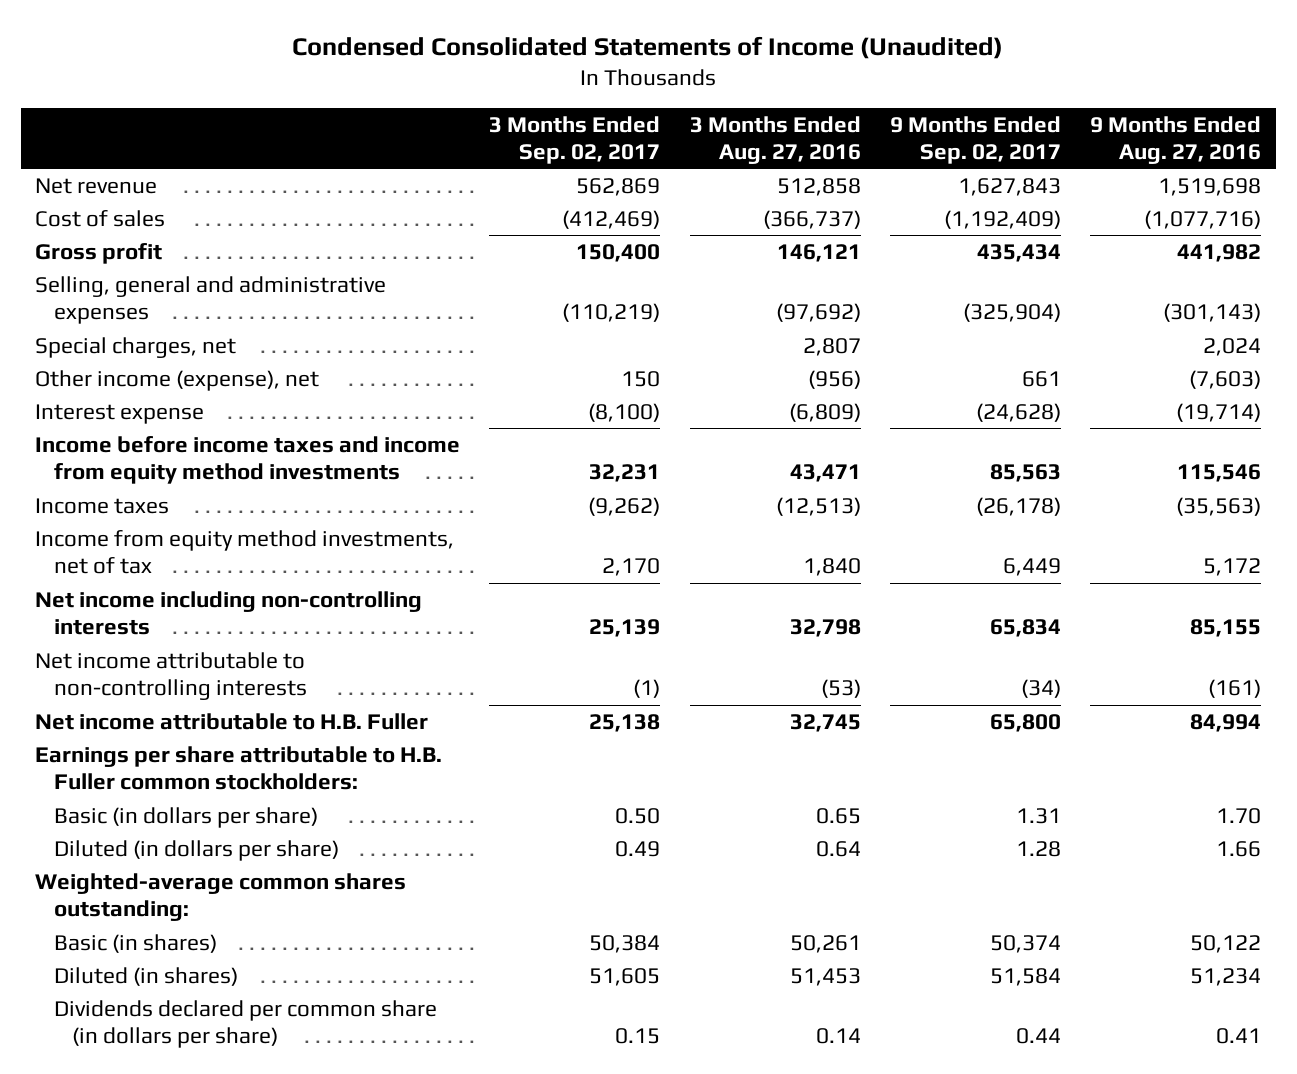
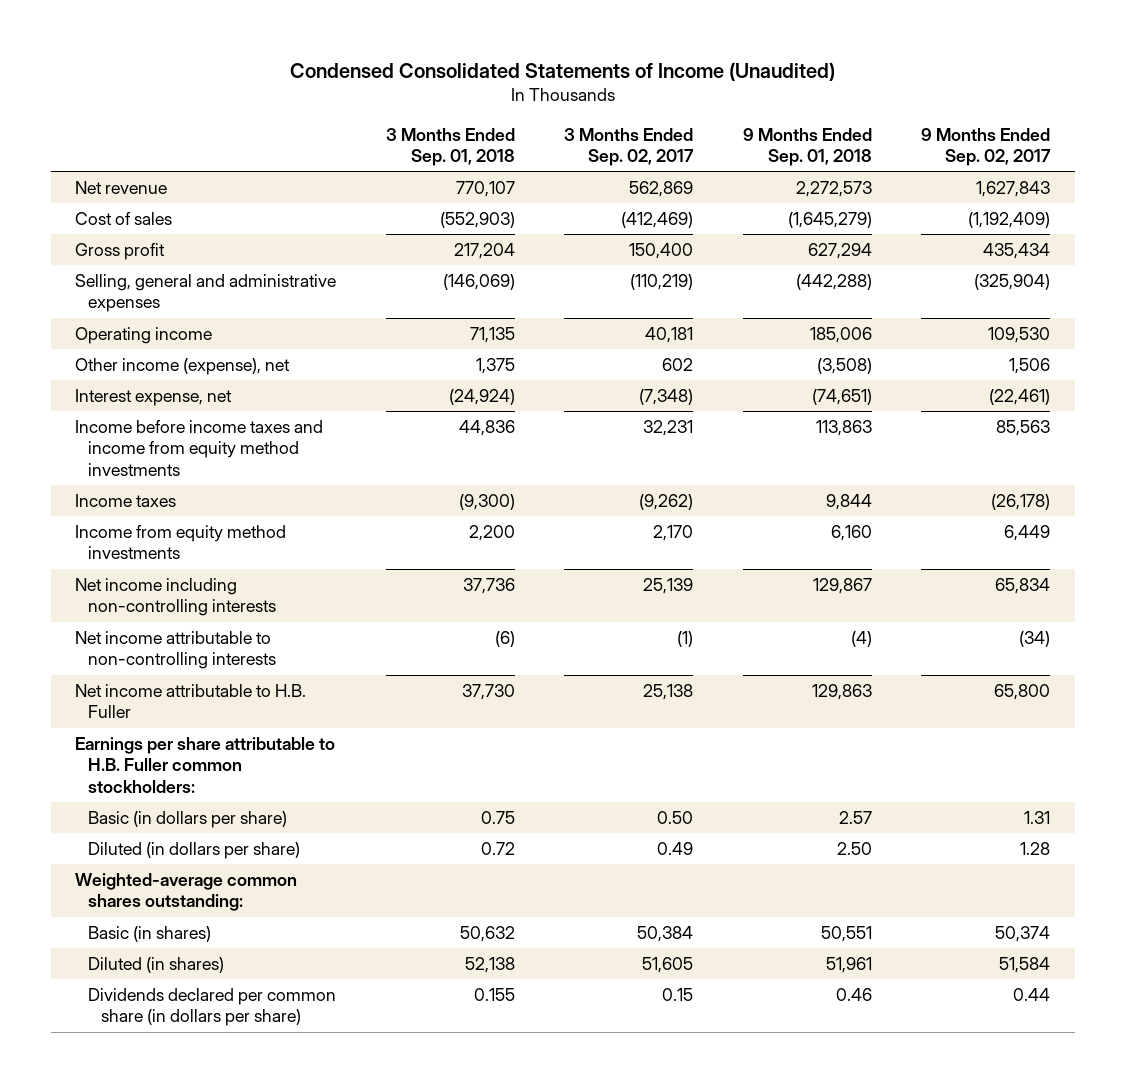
[689,115,861,165] 3 Months Ended Aug. 27, 2016 -> none
[1090,115,1262,165] 9 Months Ended Aug. 27, 2016 -> none
none -> [385,127,515,167] 3 Months Ended Sep. 01, 2018
none -> [742,127,872,167] 9 Months Ended Sep. 01, 2018
[35,336,237,358] Special charges, net -> none
none -> [75,326,213,344] Operating income
[621,370,661,387] 150 -> [662,357,694,371] 602
[1022,370,1062,387] 661 -> [1008,357,1050,374] 1,506
[35,403,205,424] Interest expense -> [75,388,233,406] Interest expense, net
[588,402,661,422] (8,100) -> [639,388,694,405] (7,348)
[976,402,1062,422] (24,628) -> [988,388,1050,405] (22,461)
[35,529,455,575] Income from equity method investments, net of tax -> [75,524,287,560] Income from equity method investments

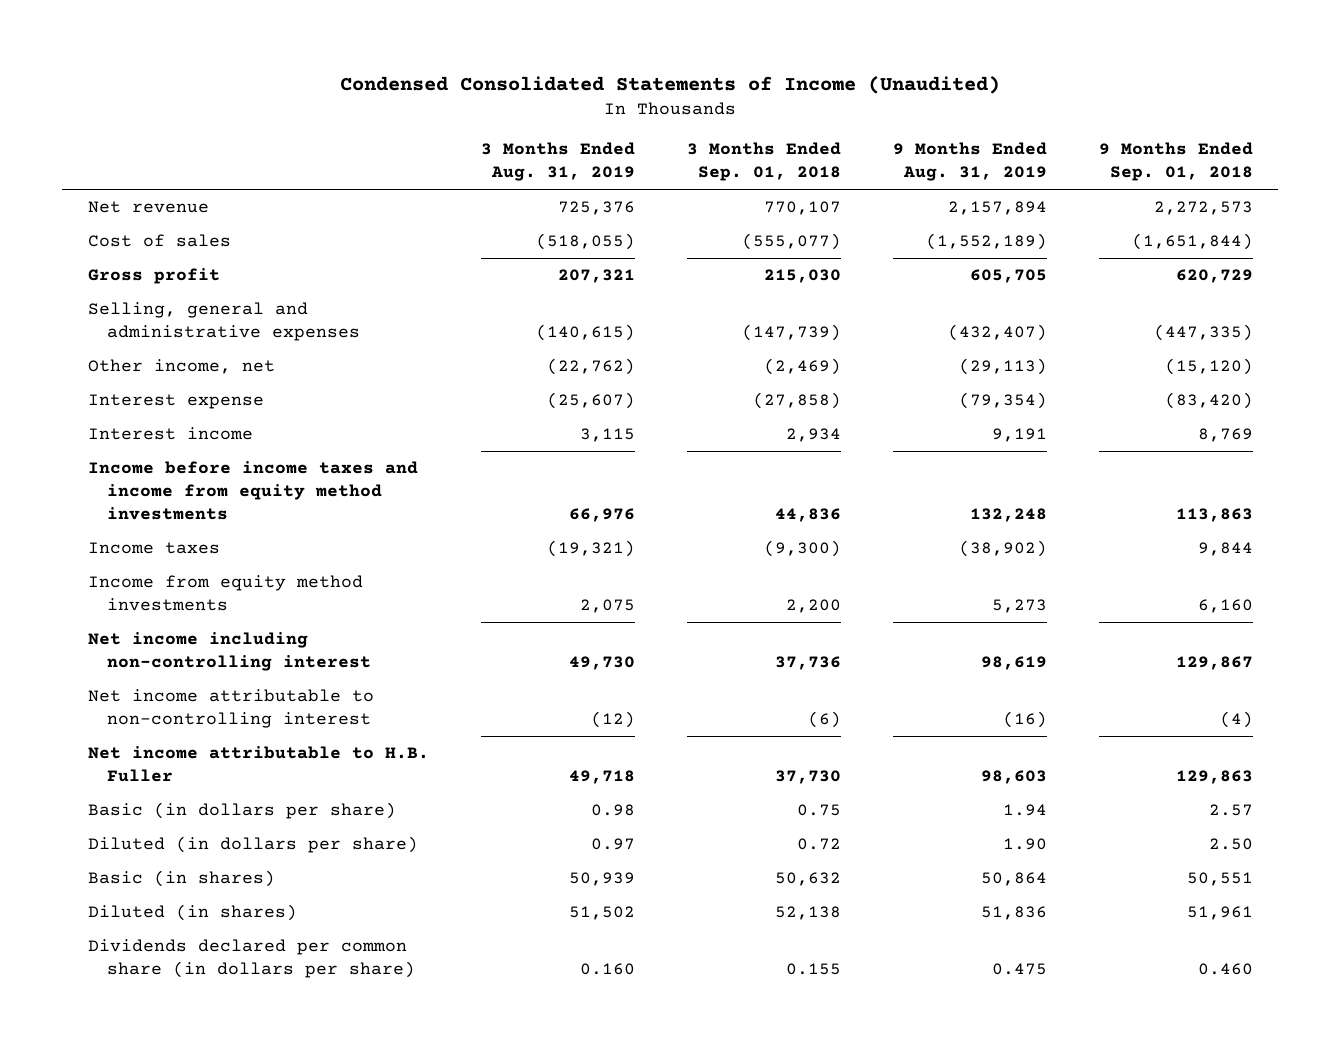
[564,127,695,167] 3 Months Ended Sep. 02, 2017 -> none
[920,127,1051,167] 9 Months Ended Sep. 02, 2017 -> none
none -> [480,142,635,182] 3 Months Ended Aug. 31, 2019
none -> [892,142,1047,182] 9 Months Ended Aug. 31, 2019
[75,326,213,344] Operating income -> none
[439,211,515,228] (552,903) -> [741,233,841,251] (555,077)
[787,211,872,228] (1,645,279) -> [1131,233,1253,251] (1,651,844)
[453,242,515,259] 217,204 -> [763,269,841,284] 215,030
[807,242,872,259] 627,294 -> [1175,269,1253,284] 620,729
[442,273,515,290] (146,069) -> [741,324,841,342] (147,739)
[795,273,872,290] (442,288) -> [1153,324,1253,342] (447,335)
[75,357,291,375] Other income (expense), net -> [87,359,275,375] Other income, net
[475,357,515,374] 1,375 -> [763,358,841,376] (2,469)
[816,357,872,374] (3,508) -> [1164,358,1253,376] (15,120)
[75,388,233,406] Interest expense, net -> [87,394,264,410] Interest expense
[448,388,515,405] (24,924) -> [752,392,841,410] (27,858)
[811,388,872,405] (74,651) -> [1164,392,1253,410] (83,420)
none -> [87,427,253,441] Interest income
[75,577,277,617] Net income including non-controlling interests -> [87,632,372,672] Net income including non-controlling interest
[75,630,277,670] Net income attributable to non-controlling interests -> [87,689,374,729] Net income attributable to non-controlling interest
[75,736,336,793] Earnings per share attributable to H.B. Fuller common stockholders: -> none
[75,872,298,912] Weighted-average common shares outstanding: -> none
[835,987,872,1001] 0.46 -> [1197,963,1253,976] 0.460

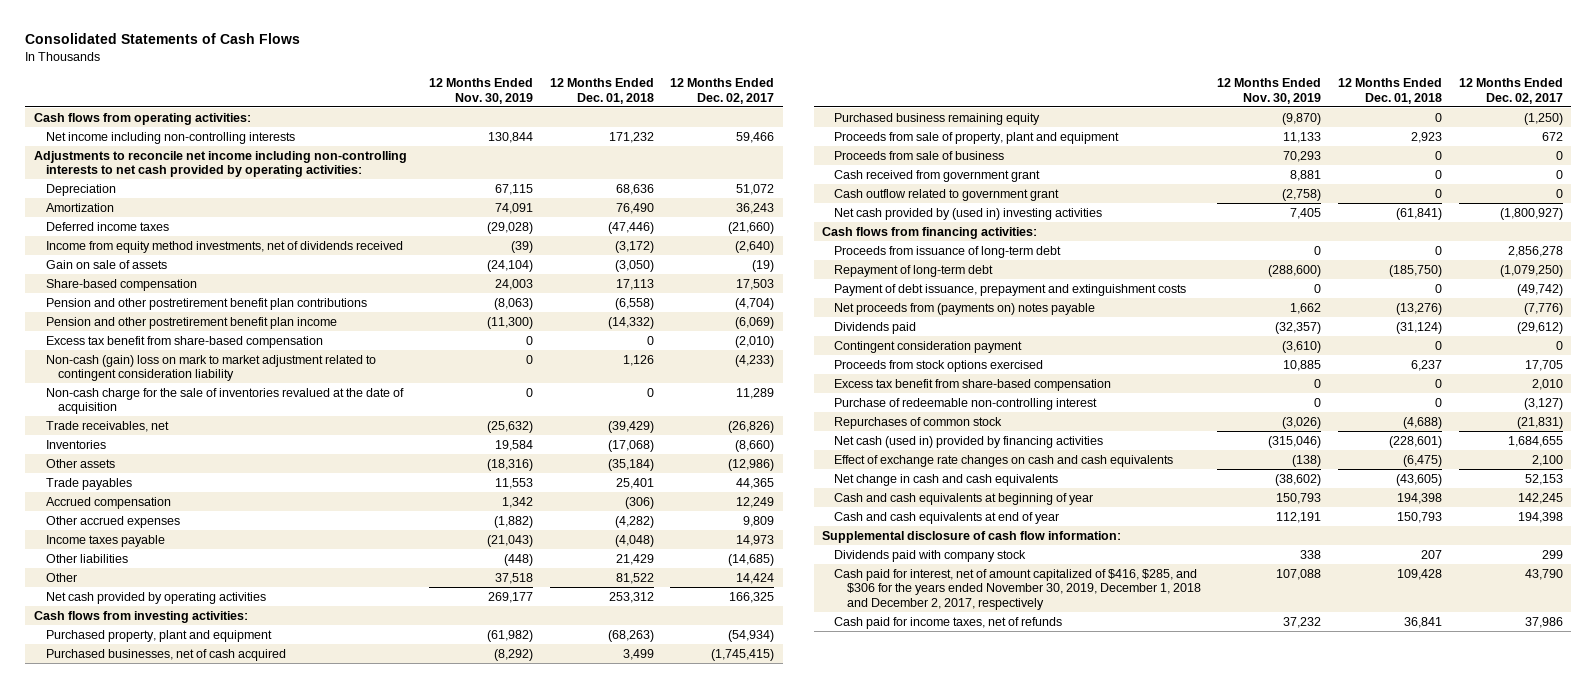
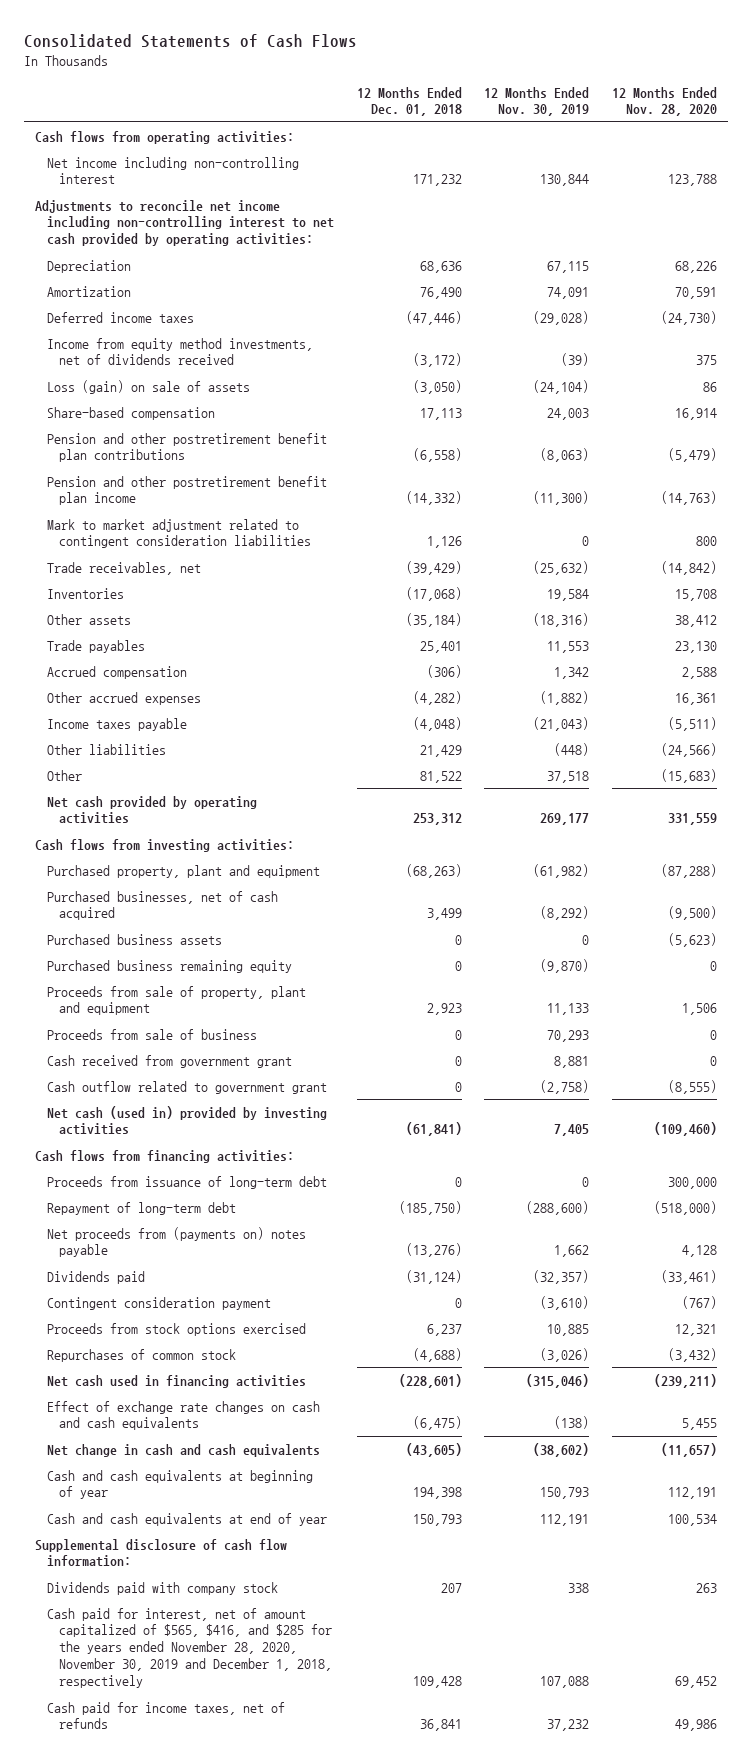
[670,78,775,104] 12 Months Ended Dec. 02, 2017 -> none
none -> [612,86,718,117] 12 Months Ended Nov. 28, 2020
[46,131,296,144] Net income including non-controlling interests -> [47,156,300,185] Net income including non-controlling interest
[33,150,407,178] Adjustments to reconcile net income including non-controlling interests to net cash provided by operating activities: -> [34,199,335,247] Adjustments to reconcile net income including non-controlling interest to net cash provided by operating activities:
[46,259,168,269] Gain on sale of assets -> [47,379,251,394] Loss (gain) on sale of assets
[46,335,324,348] Excess tax benefit from share-based compensation -> none
[46,387,405,415] Non-cash charge for the sale of inventories revalued at the date of acquisition -> none
[46,354,377,382] Non-cash (gain) loss on mark to market adjustment related to contingent consideration liability -> [47,518,312,549] Mark to market adjustment related to contingent consideration liabilities
none -> [47,933,223,945] Purchased business assets
[834,207,1103,220] Net cash provided by (used in) investing activities -> [47,1105,328,1136] Net cash (used in) provided by investing activities
[834,283,1187,296] Payment of debt issuance, prepayment and extinguishment costs -> none
[834,378,1112,391] Excess tax benefit from share-based compensation -> none
[834,397,1098,410] Purchase of redeemable non-controlling interest -> none
[834,435,1104,448] Net cash (used in) provided by financing activities -> [47,1374,307,1388] Net cash used in financing activities
[834,568,1201,610] Cash paid for interest, net of amount capitalized of $416, $285, and $306 for the years ended November 30, 2019, December 1, 2018 and December 2, 2017, respectively -> [47,1607,333,1689] Cash paid for interest, net of amount capitalized of $565, $416, and $285 for the years ended November 28, 2020, November 30, 2019 and December 1, 2018, respectively

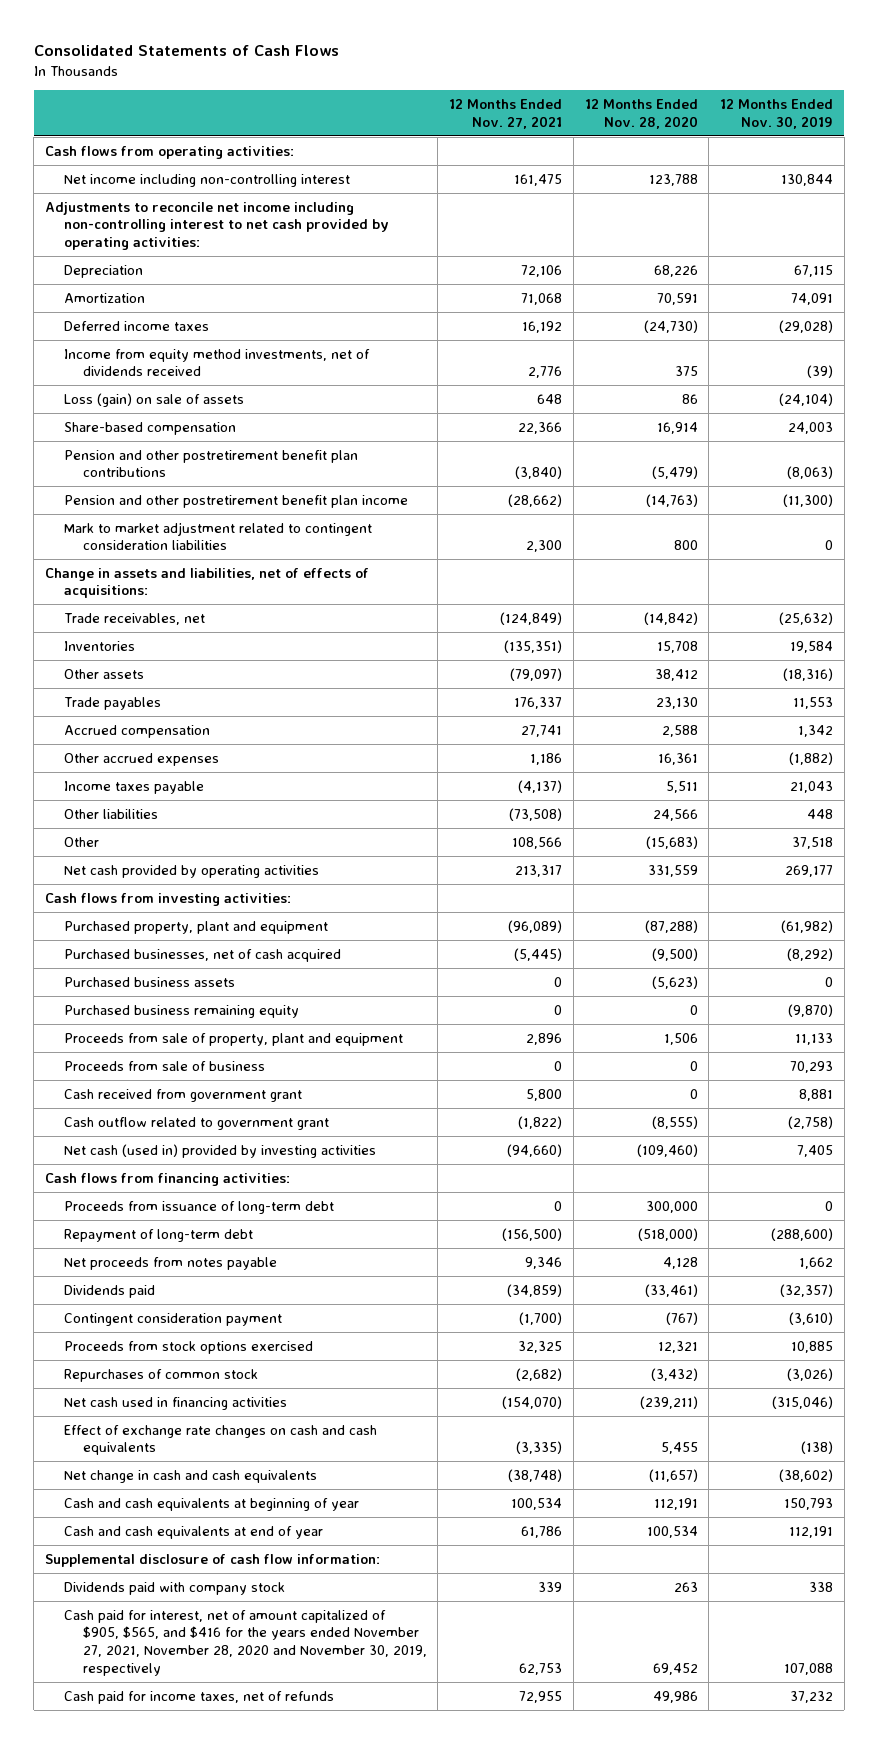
[356,86,462,117] 12 Months Ended Dec. 01, 2018 -> none
none -> [449,99,563,129] 12 Months Ended Nov. 27, 2021
none -> [45,567,370,599] Change in assets and liabilities, net of effects of acquisitions:
[533,716,590,731] (21,043) -> [789,780,833,793] 21,043
[668,716,718,731] (5,511) -> [665,780,698,793] 5,511
[554,742,590,756] (448) -> [806,808,833,819] 448
[661,742,718,757] (24,566) -> [652,808,698,821] 24,566
[47,1226,307,1258] Net proceeds from (payments on) notes payable -> [63,1256,277,1270] Net proceeds from notes payable
[47,1607,333,1689] Cash paid for interest, net of amount capitalized of $565, $416, and $285 for the years ended November 28, 2020, November 30, 2019 and December 1, 2018, respectively -> [63,1609,427,1677] Cash paid for interest, net of amount capitalized of $905, $565, and $416 for the years ended November 27, 2021, November 28, 2020 and November 30, 2019, respectively

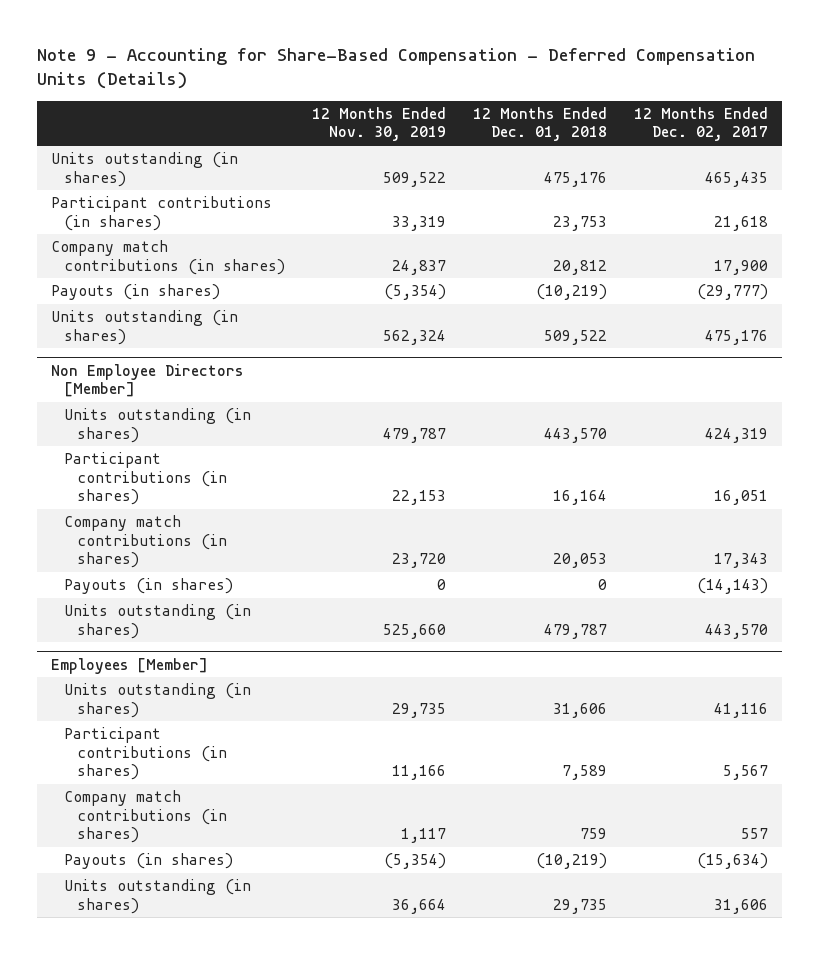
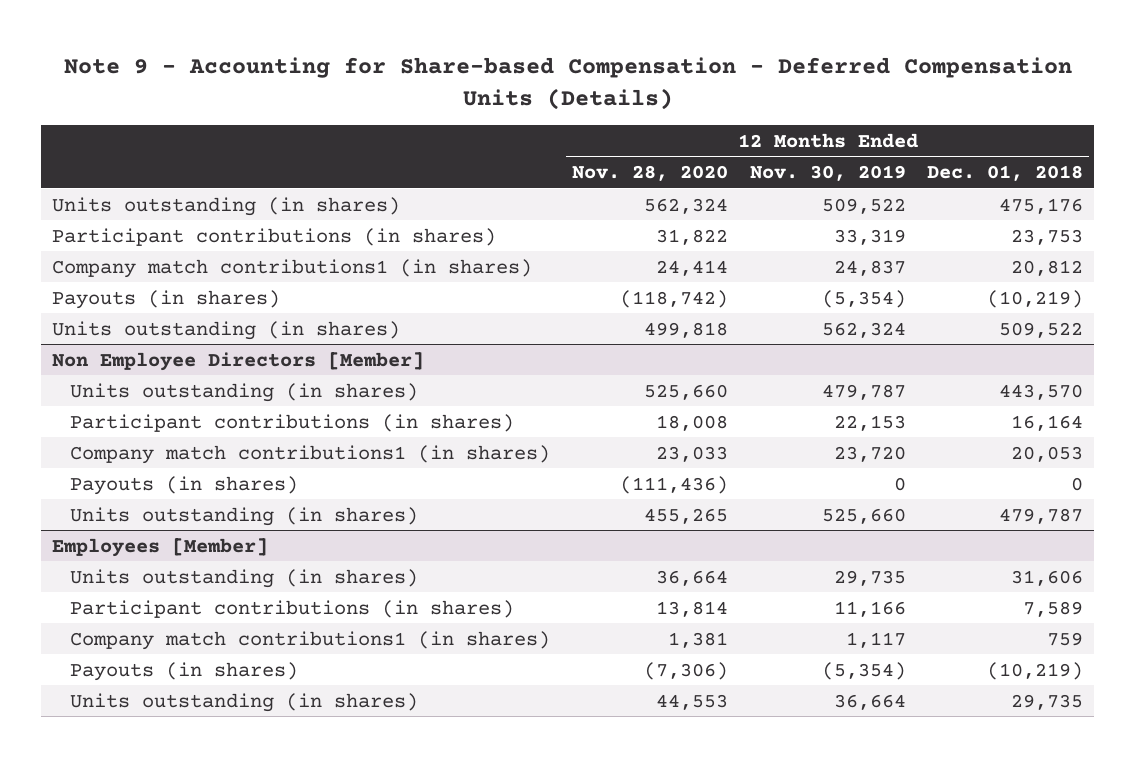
[37,48,756,90] Note 9 - Accounting for Share-Based Compensation - Deferred Compensation Units (Details) -> [63,56,1072,110] Note 9 - Accounting for Share-based Compensation - Deferred Compensation Units (Details)
[634,107,769,142] 12 Months Ended Dec. 02, 2017 -> none
none -> [571,165,728,182] Nov. 28, 2020
[50,240,285,275] Company match contributions (in shares) -> [51,258,532,278] Company match contributions1 (in shares)
[63,515,227,569] Company match contributions (in shares) -> [70,444,551,464] Company match contributions1 (in shares)
[63,790,227,844] Company match contributions (in shares) -> [70,630,551,650] Company match contributions1 (in shares)

